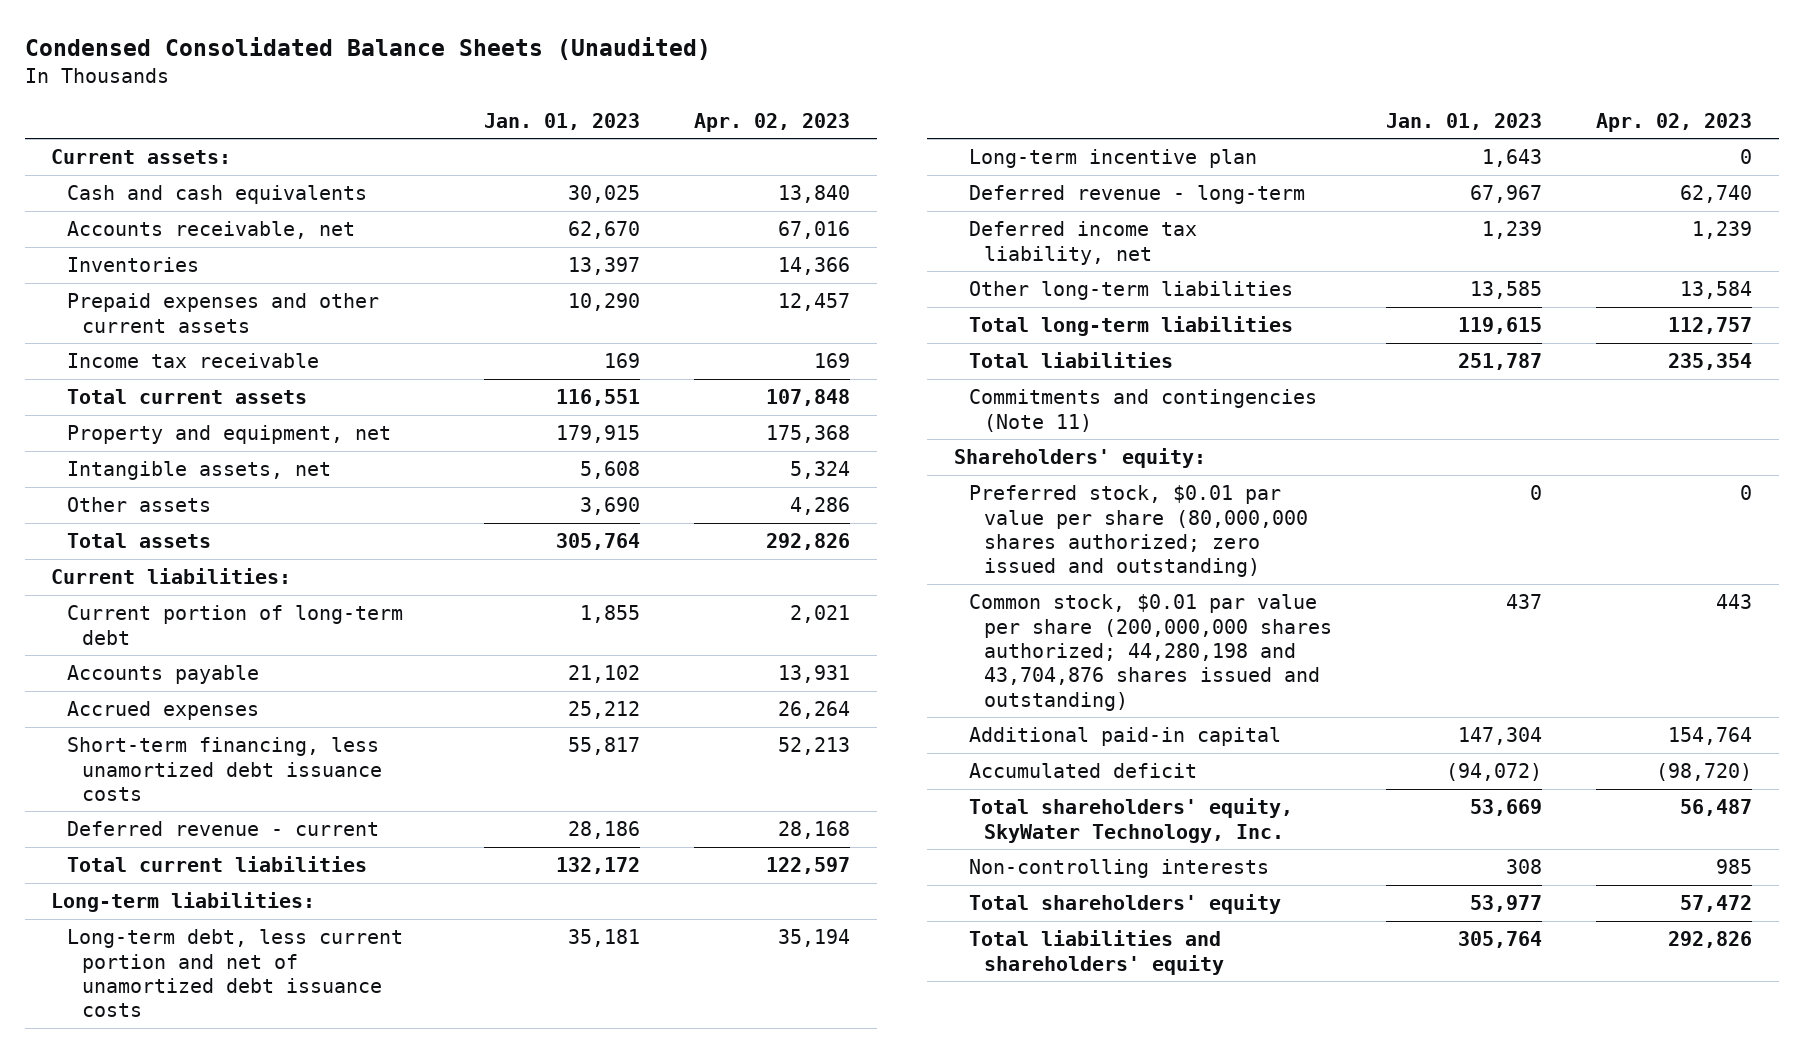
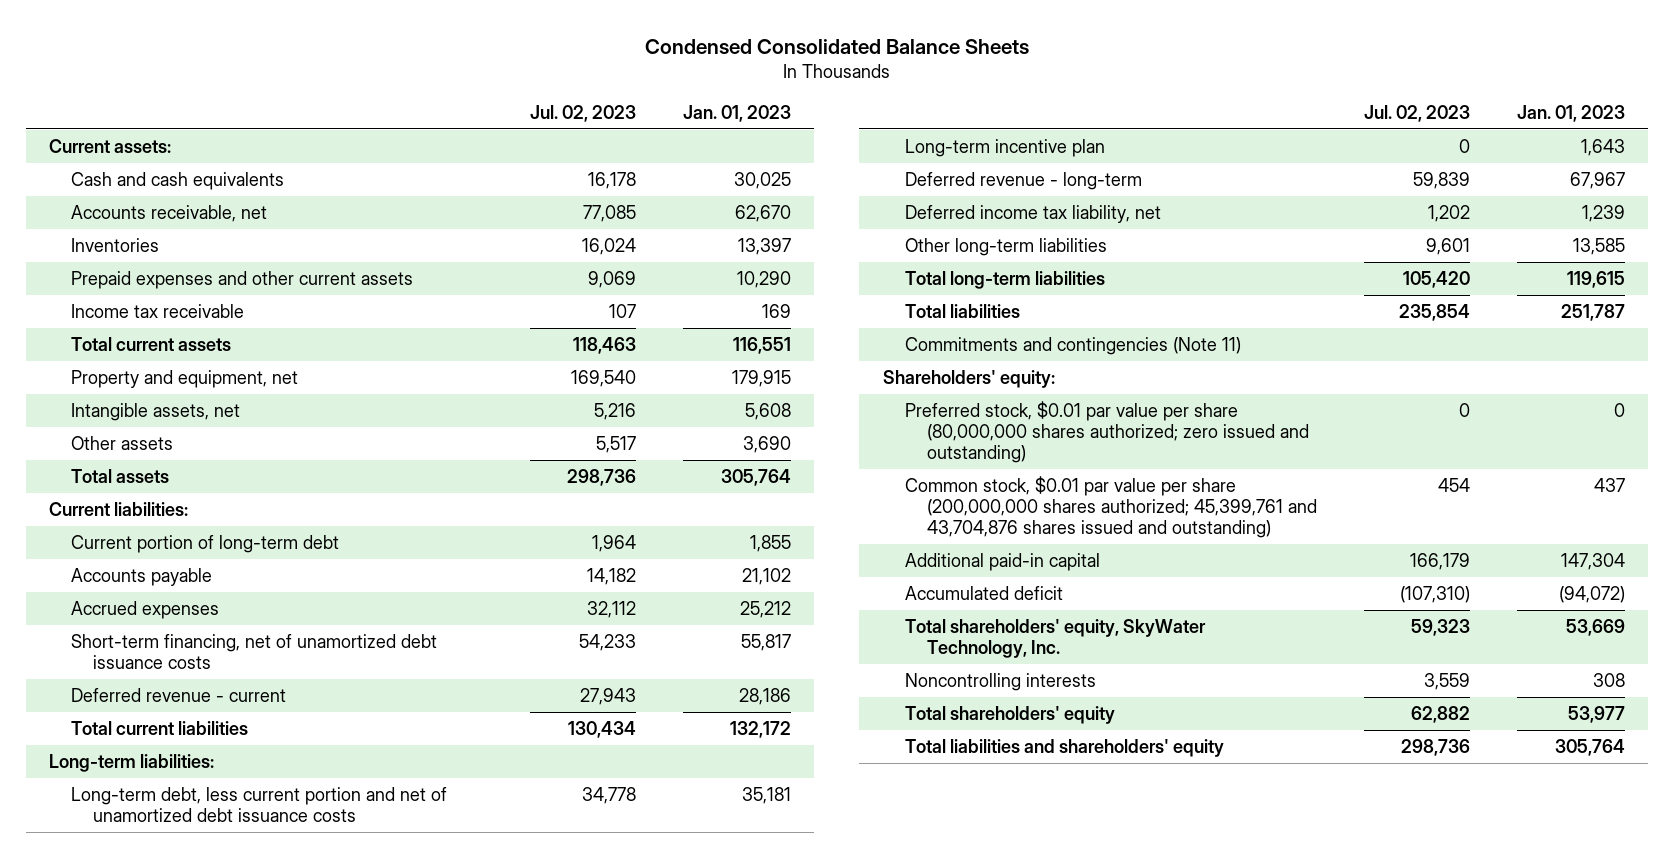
[24,36,711,60] Condensed Consolidated Balance Sheets (Unaudited) -> [644,38,1029,54] Condensed Consolidated Balance Sheets
[693,112,850,132] Apr. 02, 2023 -> none
none -> [530,105,637,123] Jul. 02, 2023
[66,737,382,801] Short-term financing, less unamortized debt issuance costs -> [71,633,438,669] Short-term financing, net of unamortized debt issuance costs
[968,594,1332,711] Common stock, $0.01 par value per share (200,000,000 shares authorized; 44,280,198 and 43,704,876 shares issued and outstanding) -> [904,475,1317,538] Common stock, $0.01 par value per share (200,000,000 shares authorized; 45,399,761 and 43,704,876 shares issued and outstanding)
[968,859,1269,879] Non-controlling interests -> [904,672,1096,691] Noncontrolling interests

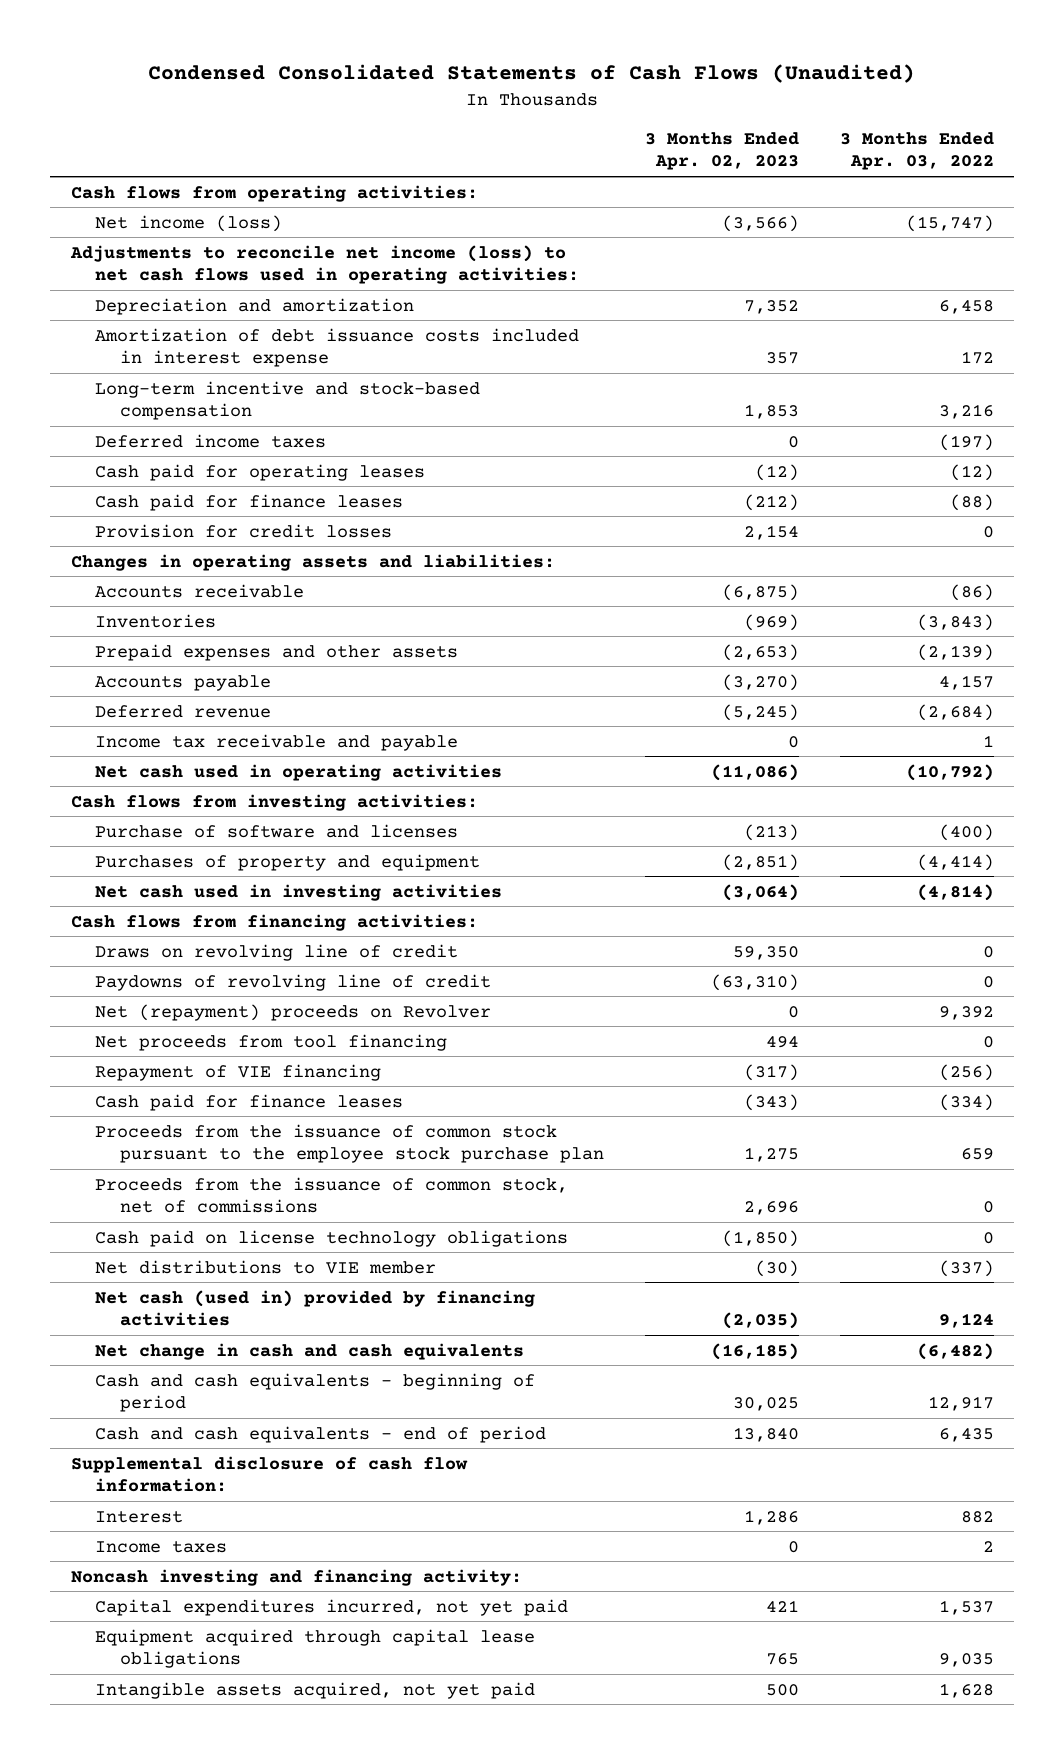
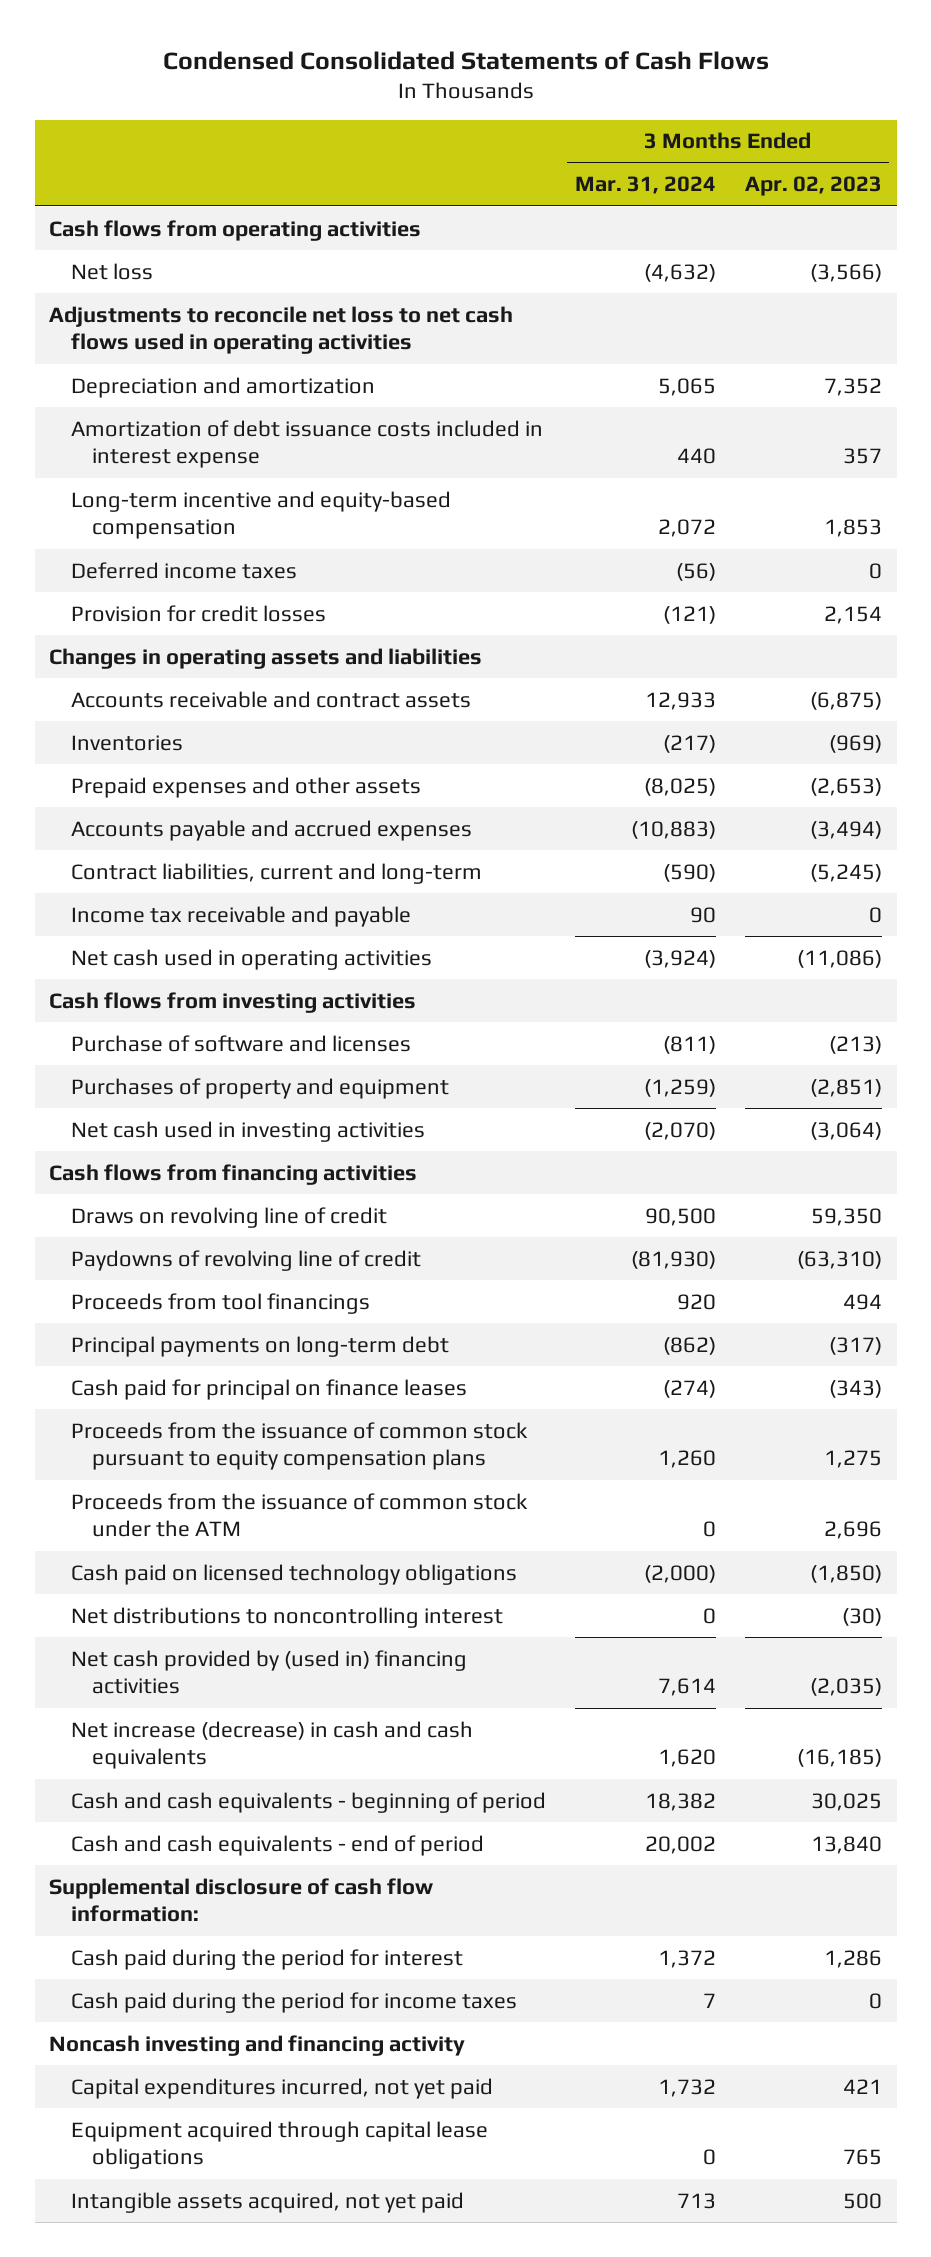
[148,64,916,84] Condensed Consolidated Statements of Cash Flows (Unaudited) -> [162,50,769,70] Condensed Consolidated Statements of Cash Flows
[839,131,994,171] 3 Months Ended Apr. 03, 2022 -> none
none -> [574,176,716,195] Mar. 31, 2024
[70,184,478,202] Cash flows from operating activities: -> [49,219,422,241] Cash flows from operating activities
[95,214,283,232] Net income (loss) -> [70,262,153,280] Net loss
[69,244,580,285] Adjustments to reconcile net income (loss) to net cash flows used in operating activities: -> [49,305,514,355] Adjustments to reconcile net loss to net cash flows used in operating activities
[95,380,481,421] Long-term incentive and stock-based compensation -> [70,490,451,540] Long-term incentive and equity-based compensation
[95,463,426,481] Cash paid for operating leases -> none
[95,493,404,511] Cash paid for finance leases -> none
[70,553,555,571] Changes in operating assets and liabilities: -> [49,647,483,669] Changes in operating assets and liabilities
[95,583,305,598] Accounts receivable -> [70,690,471,708] Accounts receivable and contract assets
[95,674,272,691] Accounts payable -> none
none -> [70,819,472,841] Accounts payable and accrued expenses
[95,704,272,718] Deferred revenue -> [70,862,482,884] Contract liabilities, current and long-term
[70,793,478,811] Cash flows from investing activities: -> [49,991,417,1013] Cash flows from investing activities
[70,913,478,931] Cash flows from financing activities: -> [49,1163,418,1185] Cash flows from financing activities
[95,1003,492,1021] Net (repayment) proceeds on Revolver -> none
[95,1259,437,1274] Net distributions to VIE member -> none
[95,1033,448,1051] Net proceeds from tool financing -> [70,1292,370,1314] Proceeds from tool financings
[95,1063,382,1081] Repayment of VIE financing -> [70,1335,449,1357] Principal payments on long-term debt
[95,1093,404,1111] Cash paid for finance leases -> [70,1378,467,1400] Cash paid for principal on finance leases
[95,1123,604,1164] Proceeds from the issuance of common stock pursuant to the employee stock purchase plan -> [70,1421,528,1471] Proceeds from the issuance of common stock pursuant to equity compensation plans
[95,1176,569,1214] Proceeds from the issuance of common stock, net of commissions -> [70,1492,528,1538] Proceeds from the issuance of common stock under the ATM
[95,1229,569,1247] Cash paid on license technology obligations -> [70,1563,517,1585] Cash paid on licensed technology obligations
none -> [70,1606,503,1628] Net distributions to noncontrolling interest
[95,1289,536,1327] Net cash (used in) provided by financing activities -> [70,1649,467,1695] Net cash provided by (used in) financing activities
[95,1342,525,1360] Net change in cash and cash equivalents -> [70,1720,473,1770] Net increase (decrease) in cash and cash equivalents
[95,1510,184,1523] Interest -> [70,1948,463,1970] Cash paid during the period for interest
[95,1540,228,1553] Income taxes -> [70,1991,517,2013] Cash paid during the period for income taxes
[70,1568,522,1586] Noncash investing and financing activity: -> [49,2034,466,2056] Noncash investing and financing activity

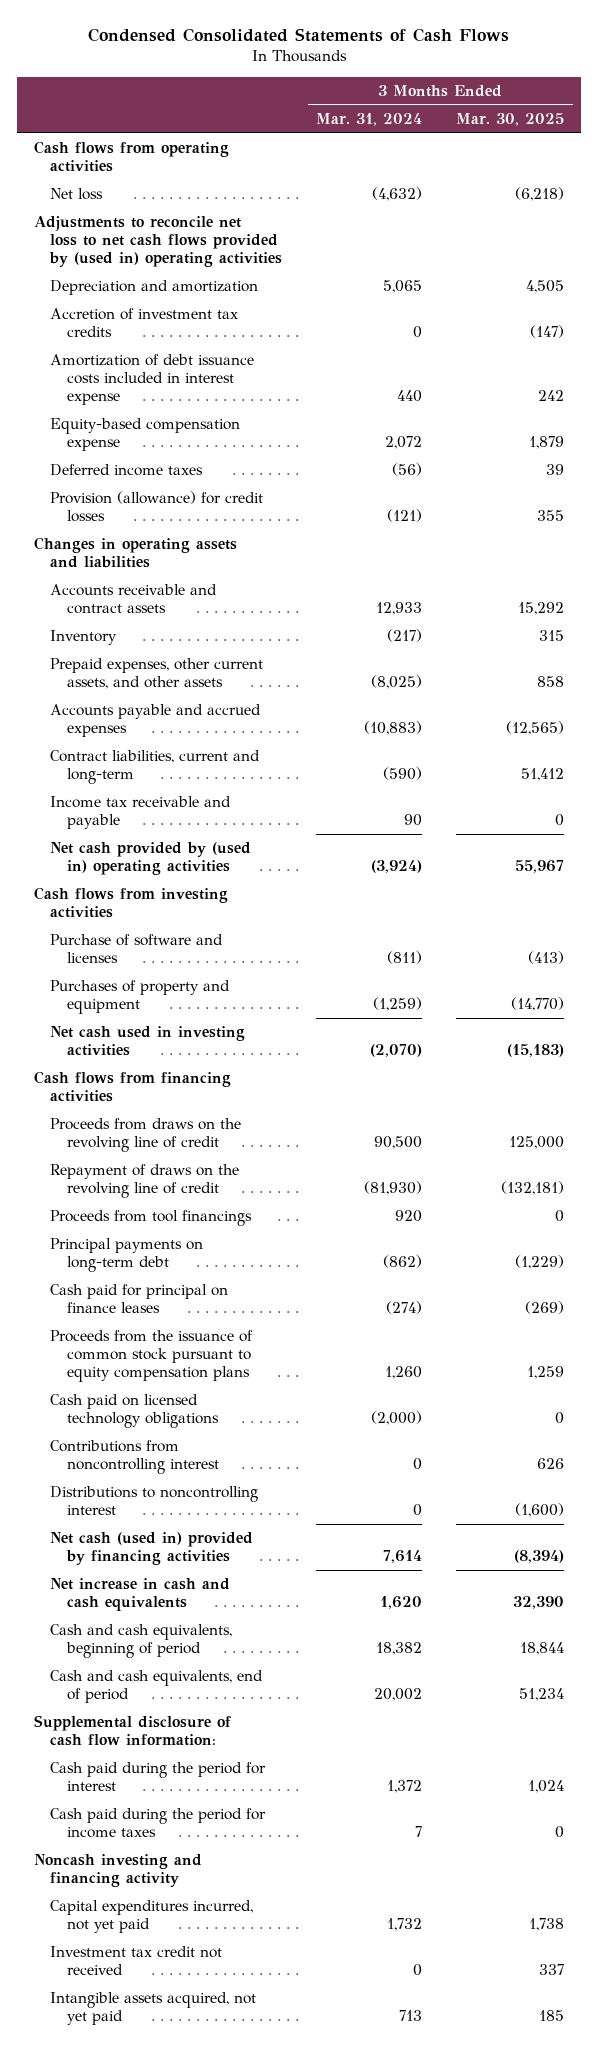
[744,176,882,197] Apr. 02, 2023 -> none
none -> [456,113,565,127] Mar. 30, 2025
[49,305,514,355] Adjustments to reconcile net loss to net cash flows used in operating activities -> [33,216,283,268] Adjustments to reconcile net loss to net cash flows provided by (used in) operating activities
none -> [50,308,239,338] Accretion of investment tax credits
[70,490,451,540] Long-term incentive and equity-based compensation -> [50,418,241,452] Equity-based compensation expense
[70,604,326,622] Provision for credit losses -> [50,491,264,523] Provision (allowance) for credit losses
[70,734,183,751] Inventories -> [50,630,118,646] Inventory
[70,776,421,798] Prepaid expenses and other assets -> [50,658,264,690] Prepaid expenses, other current assets, and other assets
[70,948,432,970] Net cash used in operating activities -> [50,842,252,876] Net cash provided by (used in) operating activities
[70,1206,387,1228] Draws on revolving line of credit -> [50,1118,242,1153] Proceeds from draws on the revolving line of credit
[70,1249,421,1271] Paydowns of revolving line of credit -> [50,1164,240,1199] Repayment of draws on the revolving line of credit
[70,1492,528,1538] Proceeds from the issuance of common stock under the ATM -> none
none -> [50,1440,219,1475] Contributions from noncontrolling interest
[70,1606,503,1628] Net distributions to noncontrolling interest -> [50,1486,259,1516] Distributions to noncontrolling interest
[70,1649,467,1695] Net cash provided by (used in) financing activities -> [50,1532,254,1566] Net cash (used in) provided by financing activities
[70,1720,473,1770] Net increase (decrease) in cash and cash equivalents -> [50,1578,231,1612] Net increase in cash and cash equivalents
[70,1791,546,1813] Cash and cash equivalents - beginning of period -> [50,1624,233,1659] Cash and cash equivalents, beginning of period
[70,1834,484,1856] Cash and cash equivalents - end of period -> [50,1670,264,1704] Cash and cash equivalents, end of period
[70,2120,488,2170] Equipment acquired through capital lease obligations -> none
none -> [50,1946,223,1976] Investment tax credit not received

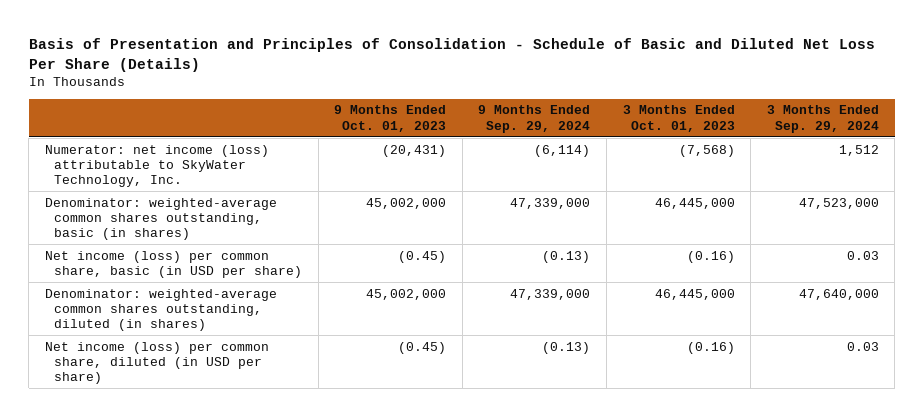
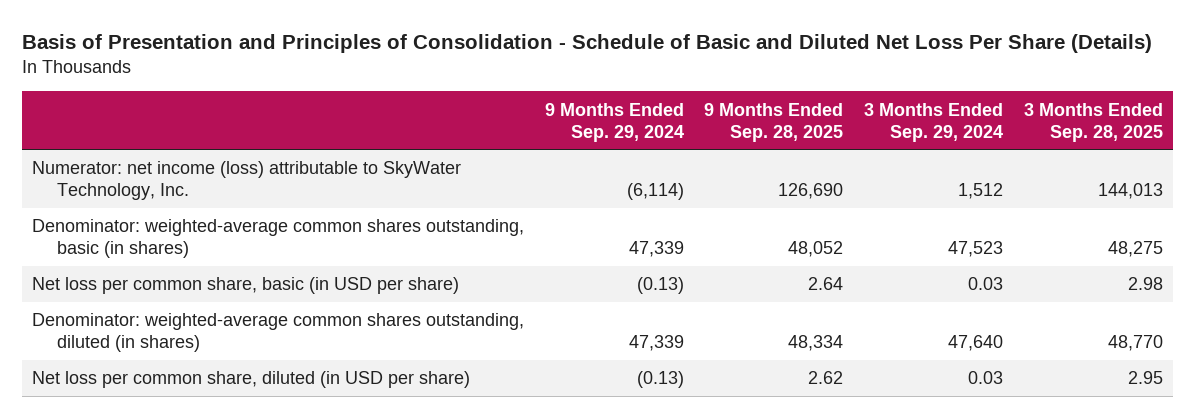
[334,105,447,132] 9 Months Ended Oct. 01, 2023 -> none
[622,105,735,132] 3 Months Ended Oct. 01, 2023 -> none
none -> [704,102,844,142] 9 Months Ended Sep. 28, 2025
none -> [1023,102,1163,142] 3 Months Ended Sep. 28, 2025
[510,197,591,209] 47,339,000 -> [628,241,684,258] 47,339
[798,197,879,209] 47,523,000 -> [948,241,1004,258] 47,523
[44,250,303,278] Net income (loss) per common share, basic (in USD per share) -> [32,277,460,295] Net loss per common share, basic (in USD per share)
[510,288,591,300] 47,339,000 -> [628,335,684,352] 47,339
[798,288,879,300] 47,640,000 -> [948,335,1004,352] 47,640
[44,341,269,384] Net income (loss) per common share, diluted (in USD per share) -> [32,371,471,389] Net loss per common share, diluted (in USD per share)

